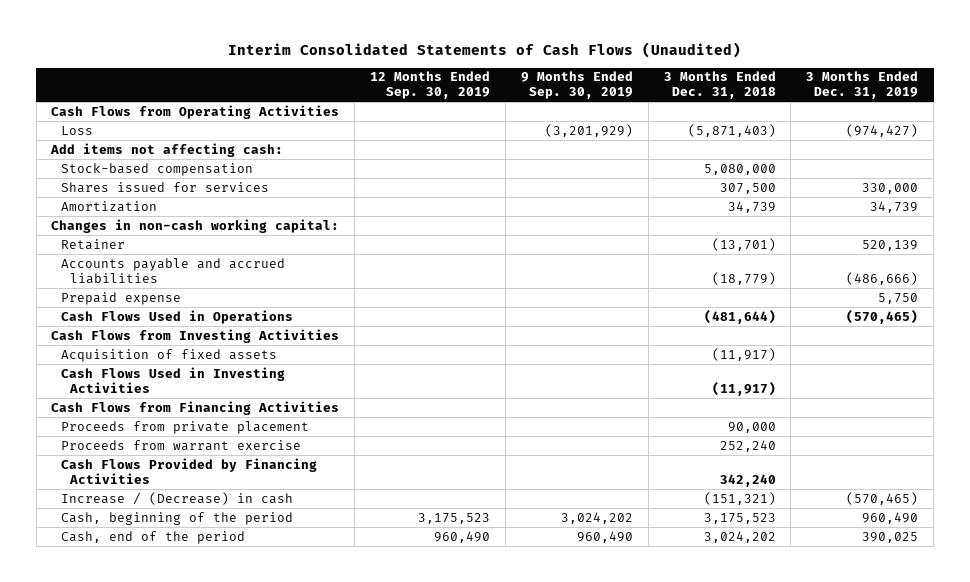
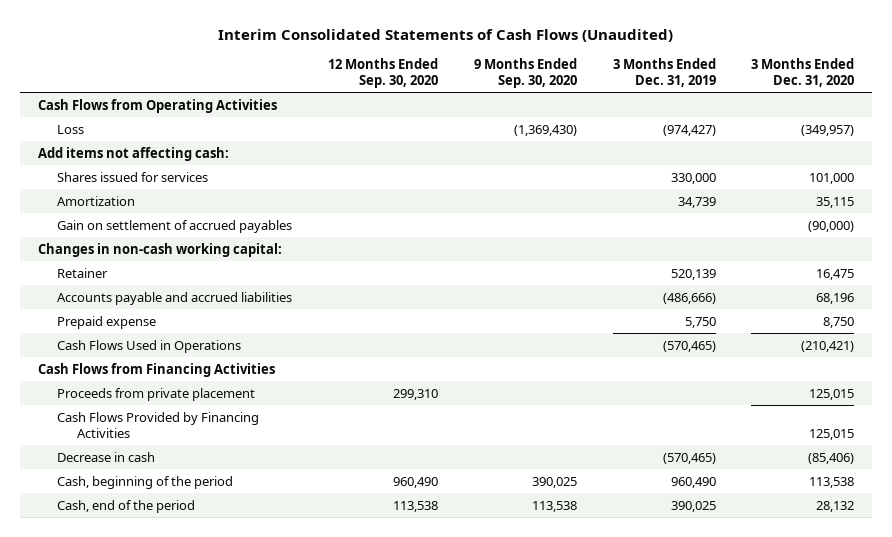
[370,71,491,100] 12 Months Ended Sep. 30, 2019 -> none
[520,71,633,100] 9 Months Ended Sep. 30, 2019 -> none
[663,71,776,100] 3 Months Ended Dec. 31, 2018 -> none
none -> [328,58,439,89] 12 Months Ended Sep. 30, 2020
none -> [473,58,577,89] 9 Months Ended Sep. 30, 2020
none -> [751,58,855,88] 3 Months Ended Dec. 31, 2020
[60,162,253,176] Stock-based compensation -> none
none -> [57,219,293,233] Gain on settlement of accrued payables
[51,328,340,343] Cash Flows from Investing Activities -> none
[60,348,277,362] Acquisition of fixed assets -> none
[60,366,285,393] Cash Flows Used in Investing Activities -> none
[60,439,301,451] Proceeds from warrant exercise -> none
[60,491,293,505] Increase / (Decrease) in cash -> [57,451,156,462] Decrease in cash

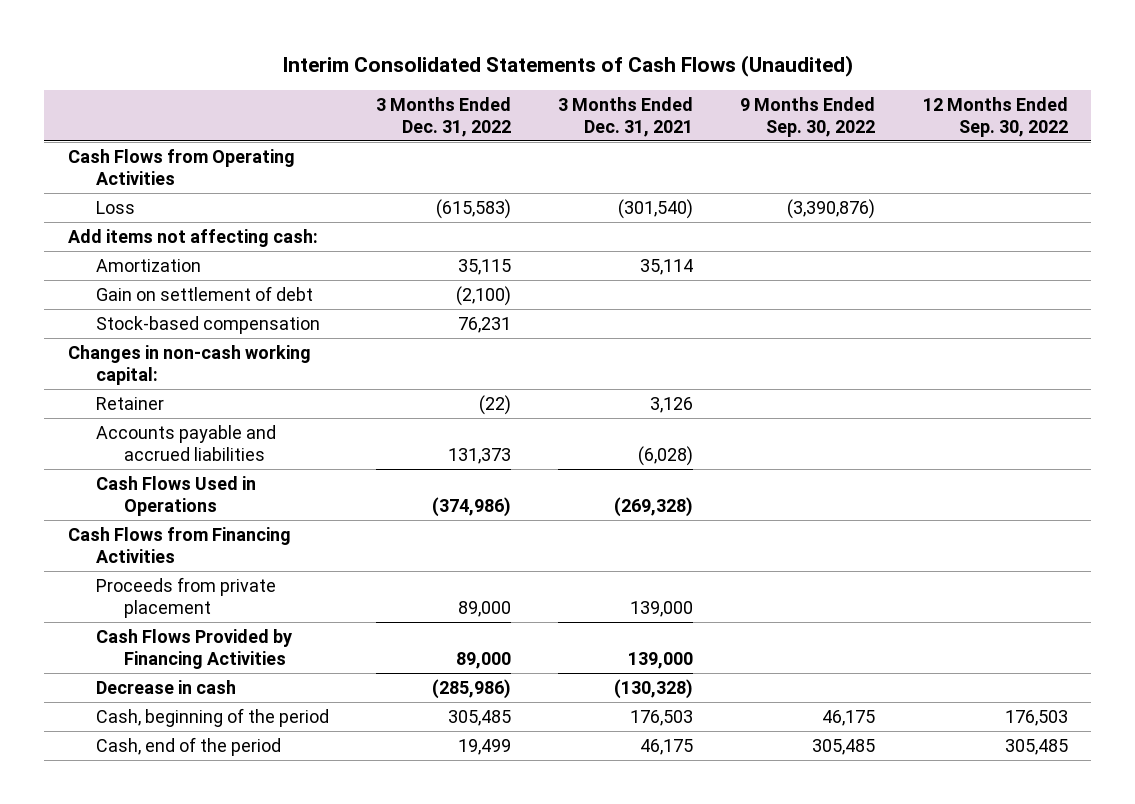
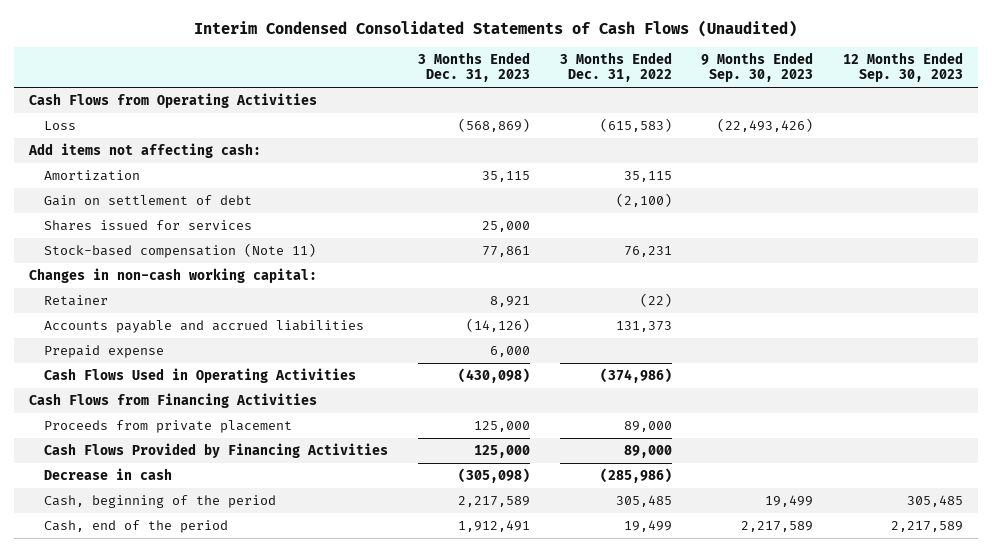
[281,54,853,77] Interim Consolidated Statements of Cash Flows (Unaudited) -> [193,19,797,37] Interim Condensed Consolidated Statements of Cash Flows (Unaudited)
[558,96,694,138] 3 Months Ended Dec. 31, 2021 -> none
[740,96,876,138] 9 Months Ended Sep. 30, 2022 -> none
[922,96,1068,138] 12 Months Ended Sep. 30, 2022 -> none
none -> [417,51,530,83] 3 Months Ended Dec. 31, 2023
none -> [701,51,814,83] 9 Months Ended Sep. 30, 2023
none -> [842,51,963,83] 12 Months Ended Sep. 30, 2023
none -> [44,219,253,231] Shares issued for services
[95,315,320,334] Stock-based compensation -> [44,242,317,258] Stock-based compensation (Note 11)
none -> [44,344,165,358] Prepaid expense
[95,475,256,516] Cash Flows Used in Operations -> [44,367,357,383] Cash Flows Used in Operating Activities

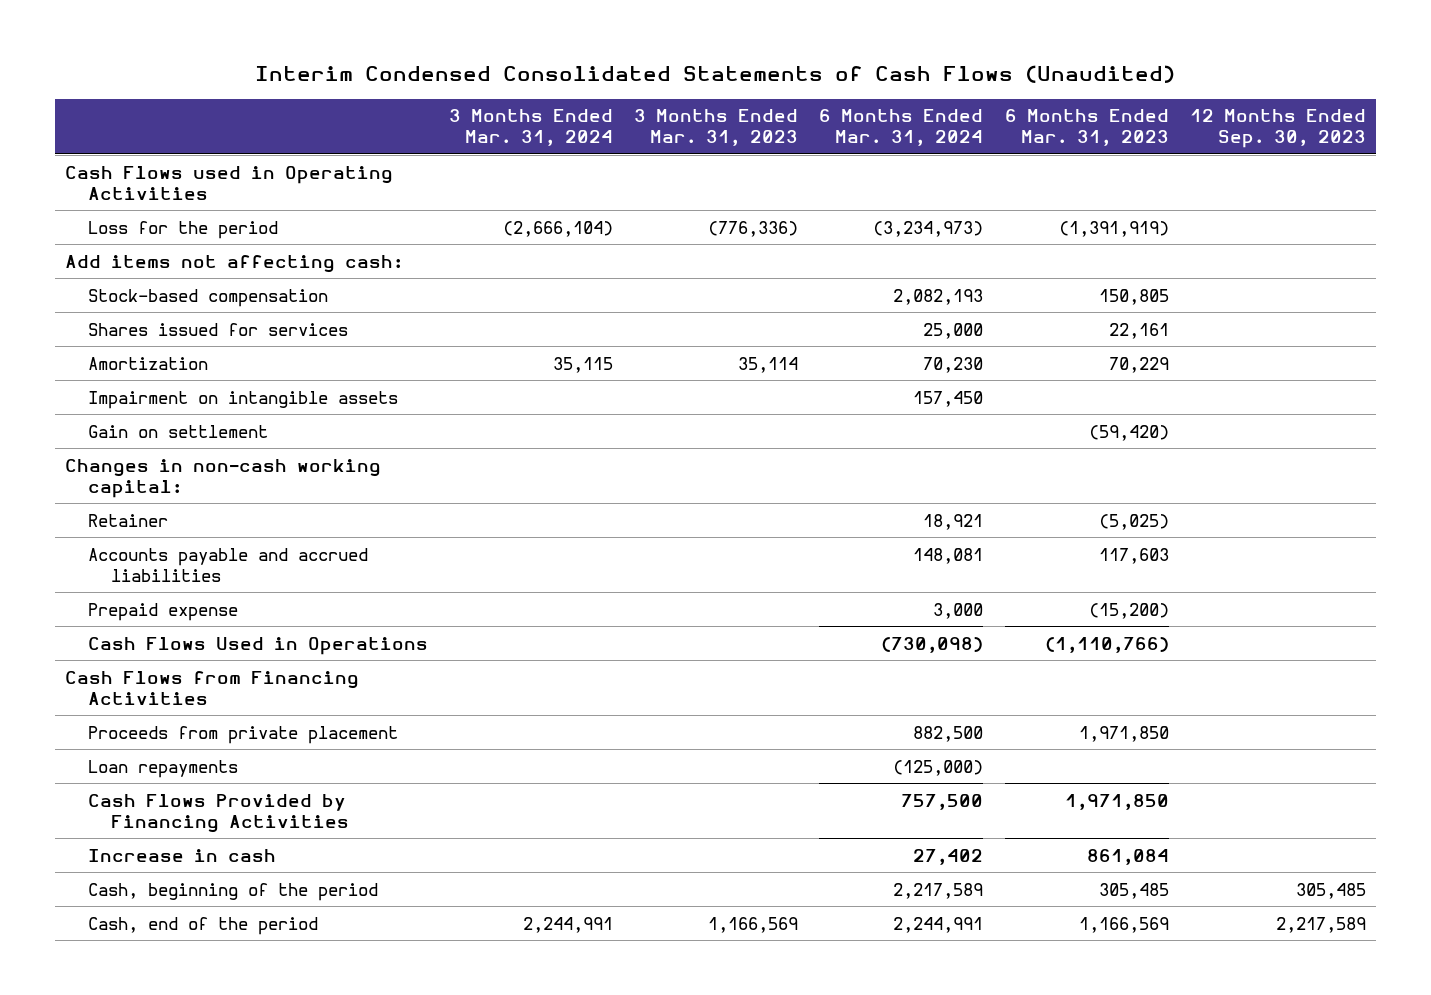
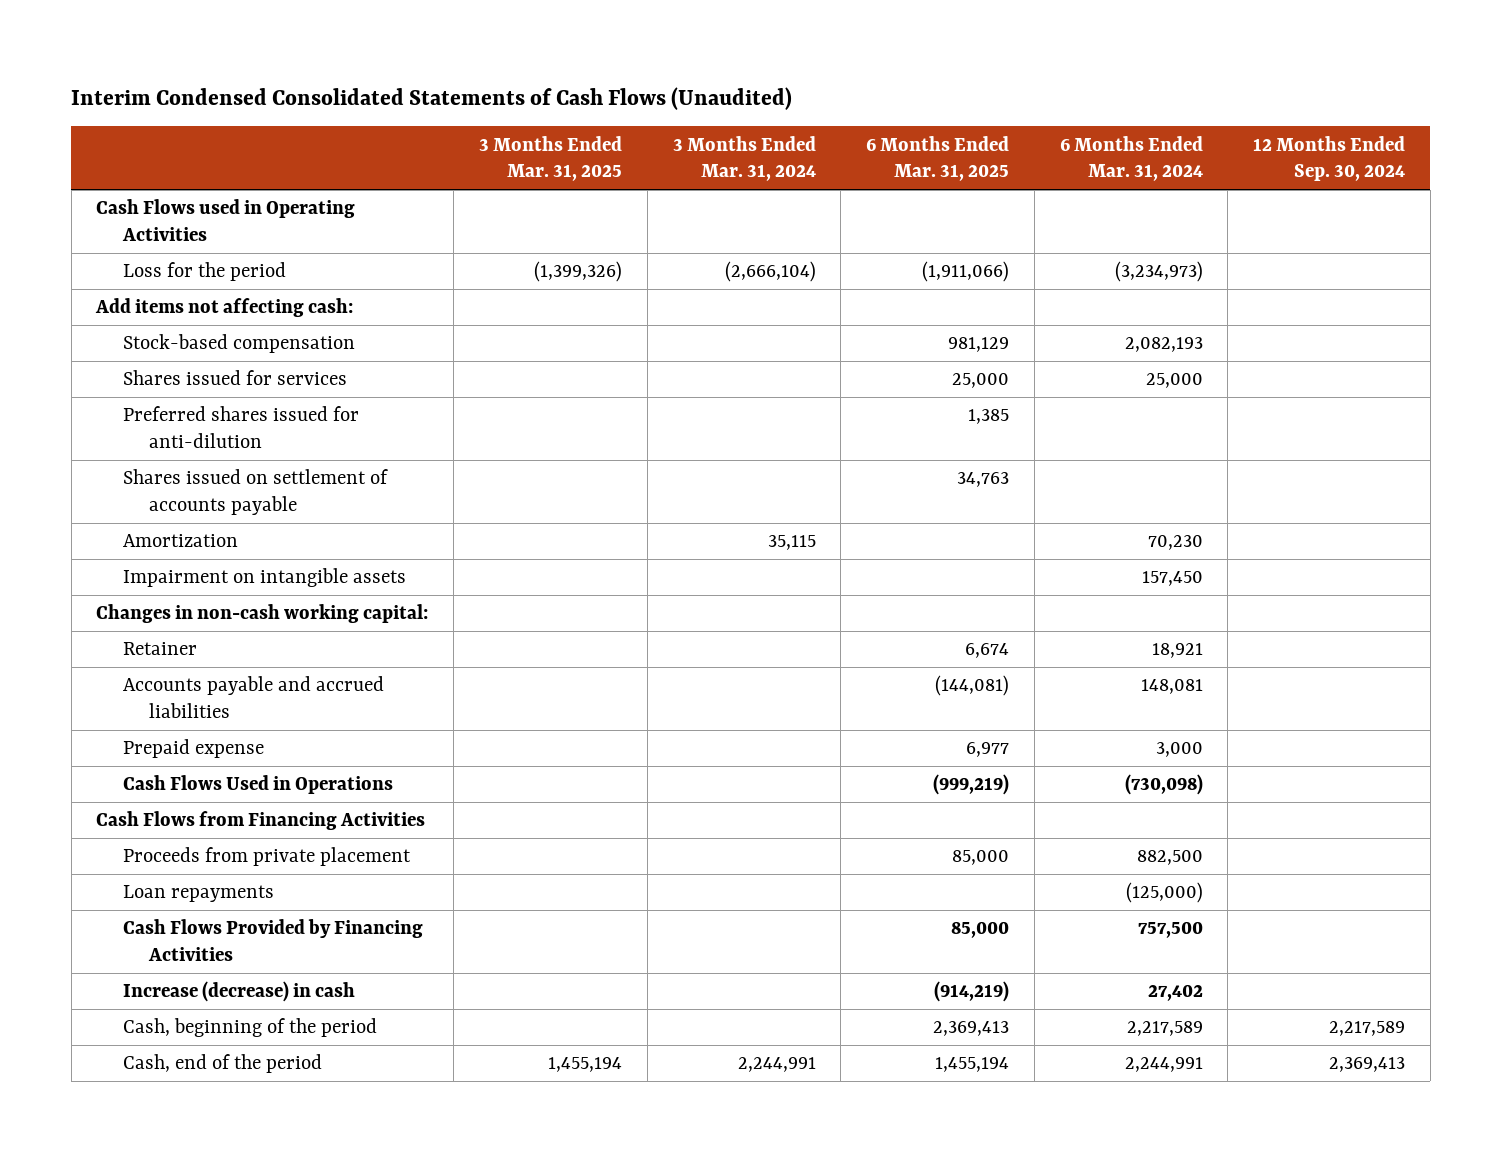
[634,109,799,147] 3 Months Ended Mar. 31, 2023 -> none
[1004,109,1169,147] 6 Months Ended Mar. 31, 2023 -> none
[1189,109,1366,149] 12 Months Ended Sep. 30, 2023 -> none
none -> [479,135,623,182] 3 Months Ended Mar. 31, 2025
none -> [866,135,1010,182] 6 Months Ended Mar. 31, 2025
none -> [1253,135,1406,182] 12 Months Ended Sep. 30, 2024
none -> [122,406,359,448] Preferred shares issued for anti-dilution
none -> [122,469,388,515] Shares issued on settlement of accounts payable
[87,424,268,438] Gain on settlement -> none
[87,848,276,862] Increase in cash -> [122,981,355,1003] Increase (decrease) in cash

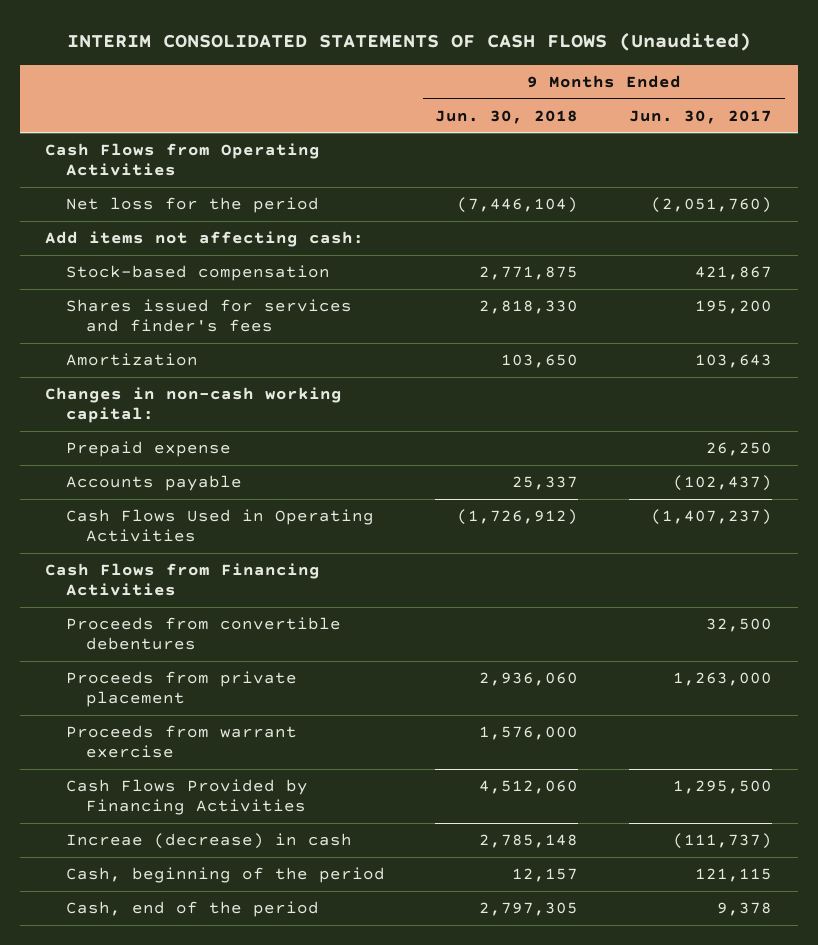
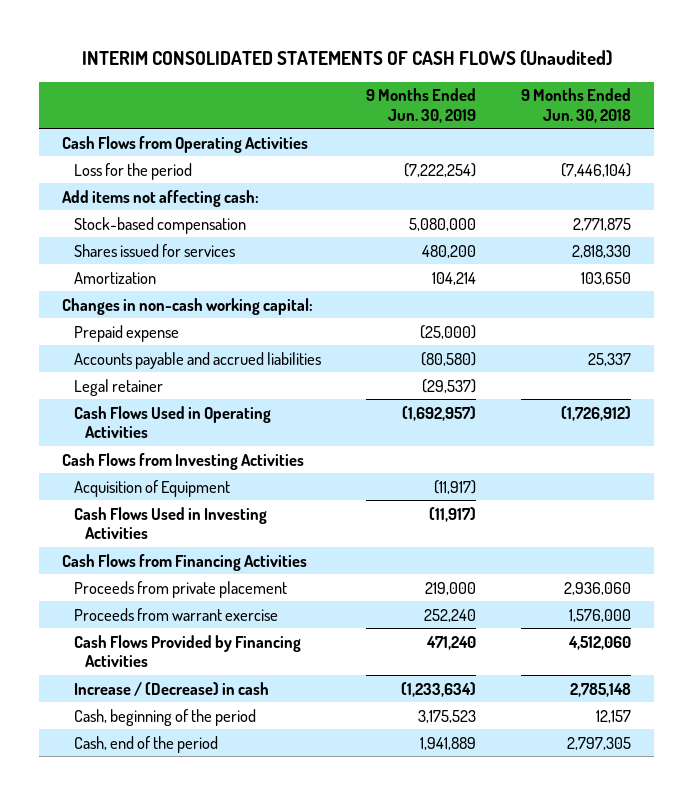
[629,109,773,124] Jun. 30, 2017 -> none
none -> [366,88,477,123] 9 Months Ended Jun. 30, 2019
[65,197,319,214] Net loss for the period -> [73,162,192,180] Loss for the period
[65,299,352,333] Shares issued for services and finder's fees -> [73,243,235,257] Shares issued for services
[65,475,242,492] Accounts payable -> [73,351,321,369] Accounts payable and accrued liabilities
none -> [73,378,163,396] Legal retainer
none -> [61,452,304,470] Cash Flows from Investing Activities
none -> [73,479,230,497] Acquisition of Equipment
none -> [73,506,267,540] Cash Flows Used in Investing Activities
[65,617,341,651] Proceeds from convertible debentures -> none
[65,833,352,850] Increae (decrease) in cash -> [73,681,269,696] Increase / (Decrease) in cash

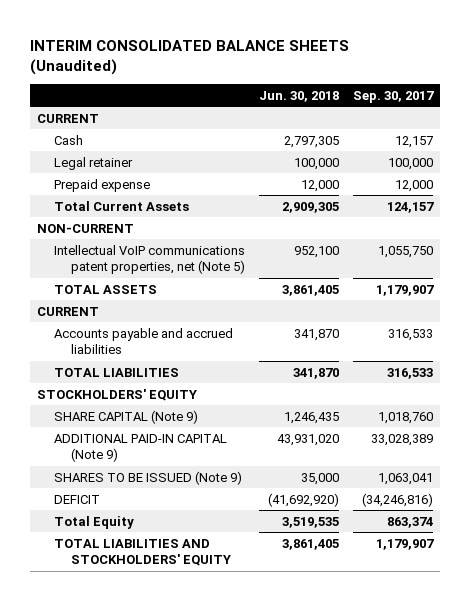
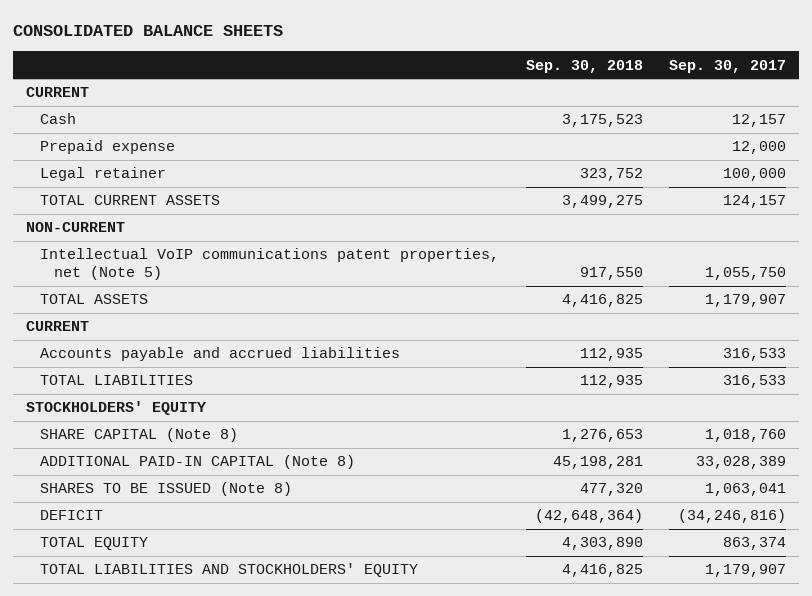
[30,39,350,76] INTERIM CONSOLIDATED BALANCE SHEETS (Unaudited) -> [13,25,284,37] CONSOLIDATED BALANCE SHEETS
[259,90,340,102] Jun. 30, 2018 -> none
none -> [525,59,643,73] Sep. 30, 2018
[54,156,134,170] Legal retainer -> [40,167,167,182] Legal retainer
[54,200,190,211] Total Current Assets -> [40,195,221,206] TOTAL CURRENT ASSETS
[54,409,199,424] SHARE CAPITAL (Note 9) -> [40,428,239,443] SHARE CAPITAL (Note 8)
[54,433,228,463] ADDITIONAL PAID-IN CAPITAL (Note 9) -> [40,455,356,470] ADDITIONAL PAID-IN CAPITAL (Note 8)
[54,470,243,485] SHARES TO BE ISSUED (Note 9) -> [40,482,293,497] SHARES TO BE ISSUED (Note 8)
[54,515,135,529] Total Equity -> [40,537,149,551] TOTAL EQUITY

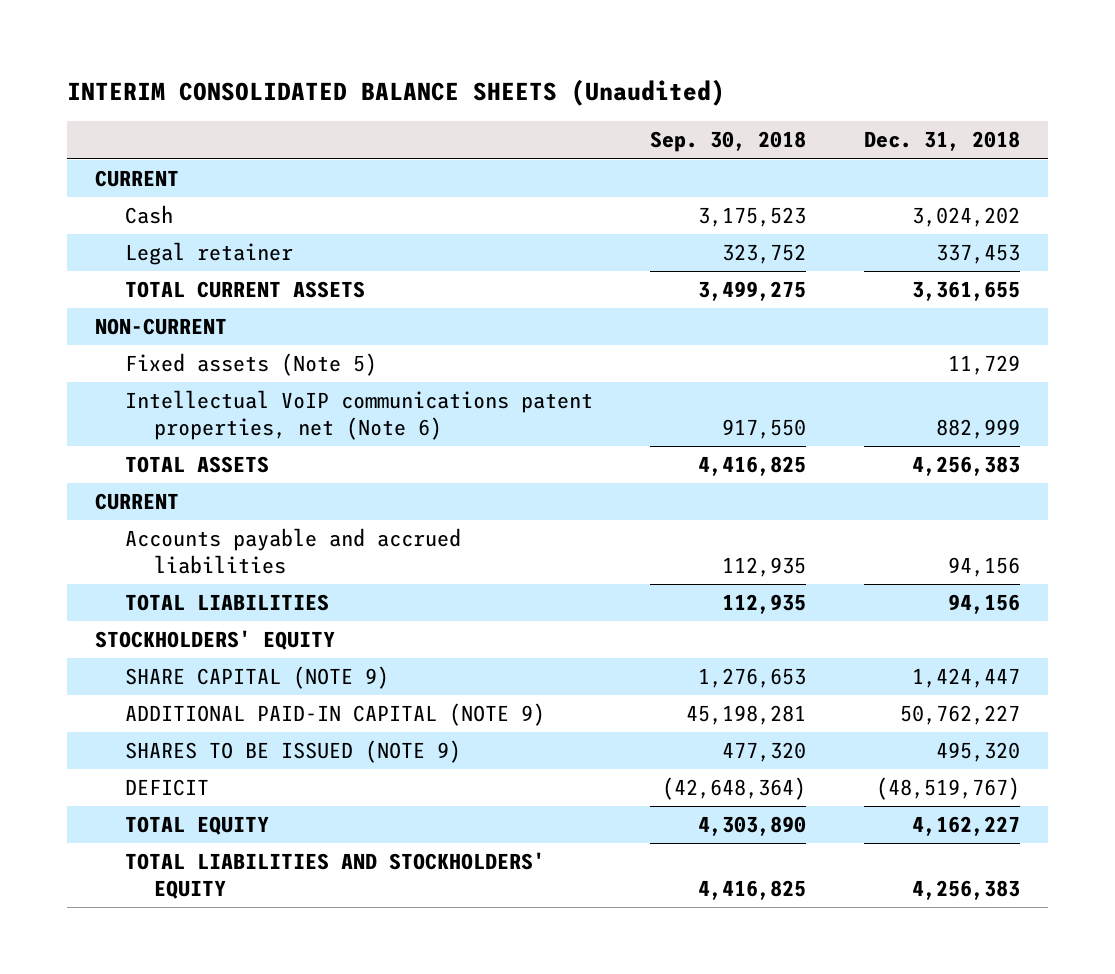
[13,25,284,37] CONSOLIDATED BALANCE SHEETS -> [66,78,725,106] INTERIM CONSOLIDATED BALANCE SHEETS (Unaudited)
[668,59,786,73] Sep. 30, 2017 -> none
none -> [863,131,1020,152] Dec. 31, 2018
[40,140,176,155] Prepaid expense -> none
none -> [124,353,377,377] Fixed assets (Note 5)
[40,248,500,281] Intellectual VoIP communications patent properties, net (Note 5) -> [124,390,593,441] Intellectual VoIP communications patent properties, net (Note 6)
[40,428,239,443] SHARE CAPITAL (Note 8) -> [124,666,389,690] SHARE CAPITAL (NOTE 9)
[40,455,356,470] ADDITIONAL PAID-IN CAPITAL (Note 8) -> [124,703,545,727] ADDITIONAL PAID-IN CAPITAL (NOTE 9)
[40,482,293,497] SHARES TO BE ISSUED (Note 8) -> [124,740,461,764] SHARES TO BE ISSUED (NOTE 9)

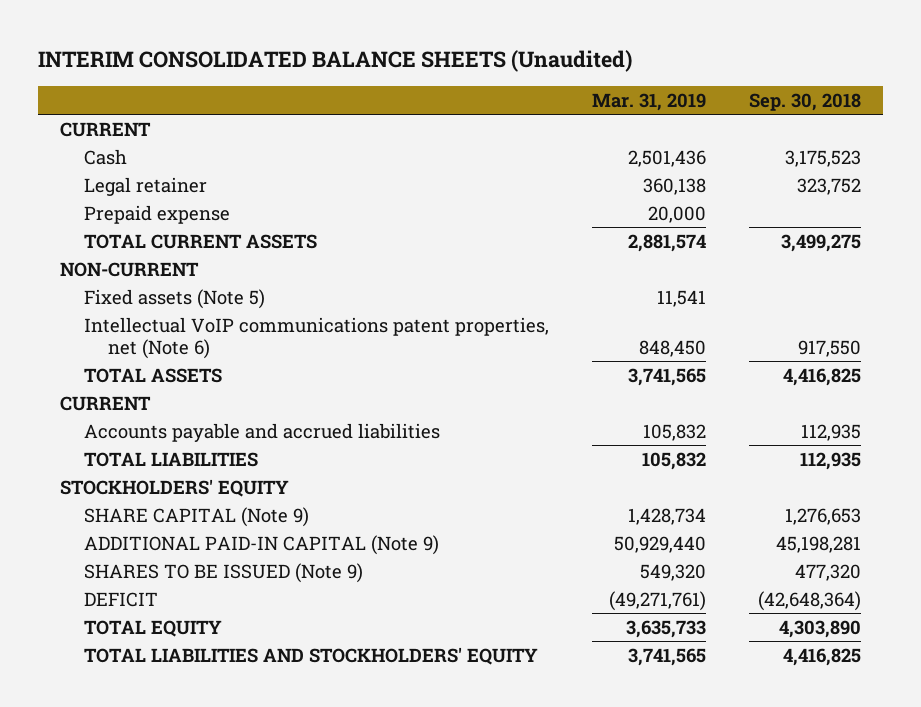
[863,131,1020,152] Dec. 31, 2018 -> none
none -> [592,92,707,111] Mar. 31, 2019
none -> [84,204,231,224] Prepaid expense
[124,666,389,690] SHARE CAPITAL (NOTE 9) -> [84,506,310,527] SHARE CAPITAL (Note 9)
[124,703,545,727] ADDITIONAL PAID-IN CAPITAL (NOTE 9) -> [84,534,440,555] ADDITIONAL PAID-IN CAPITAL (Note 9)
[124,740,461,764] SHARES TO BE ISSUED (NOTE 9) -> [84,562,364,583] SHARES TO BE ISSUED (Note 9)

